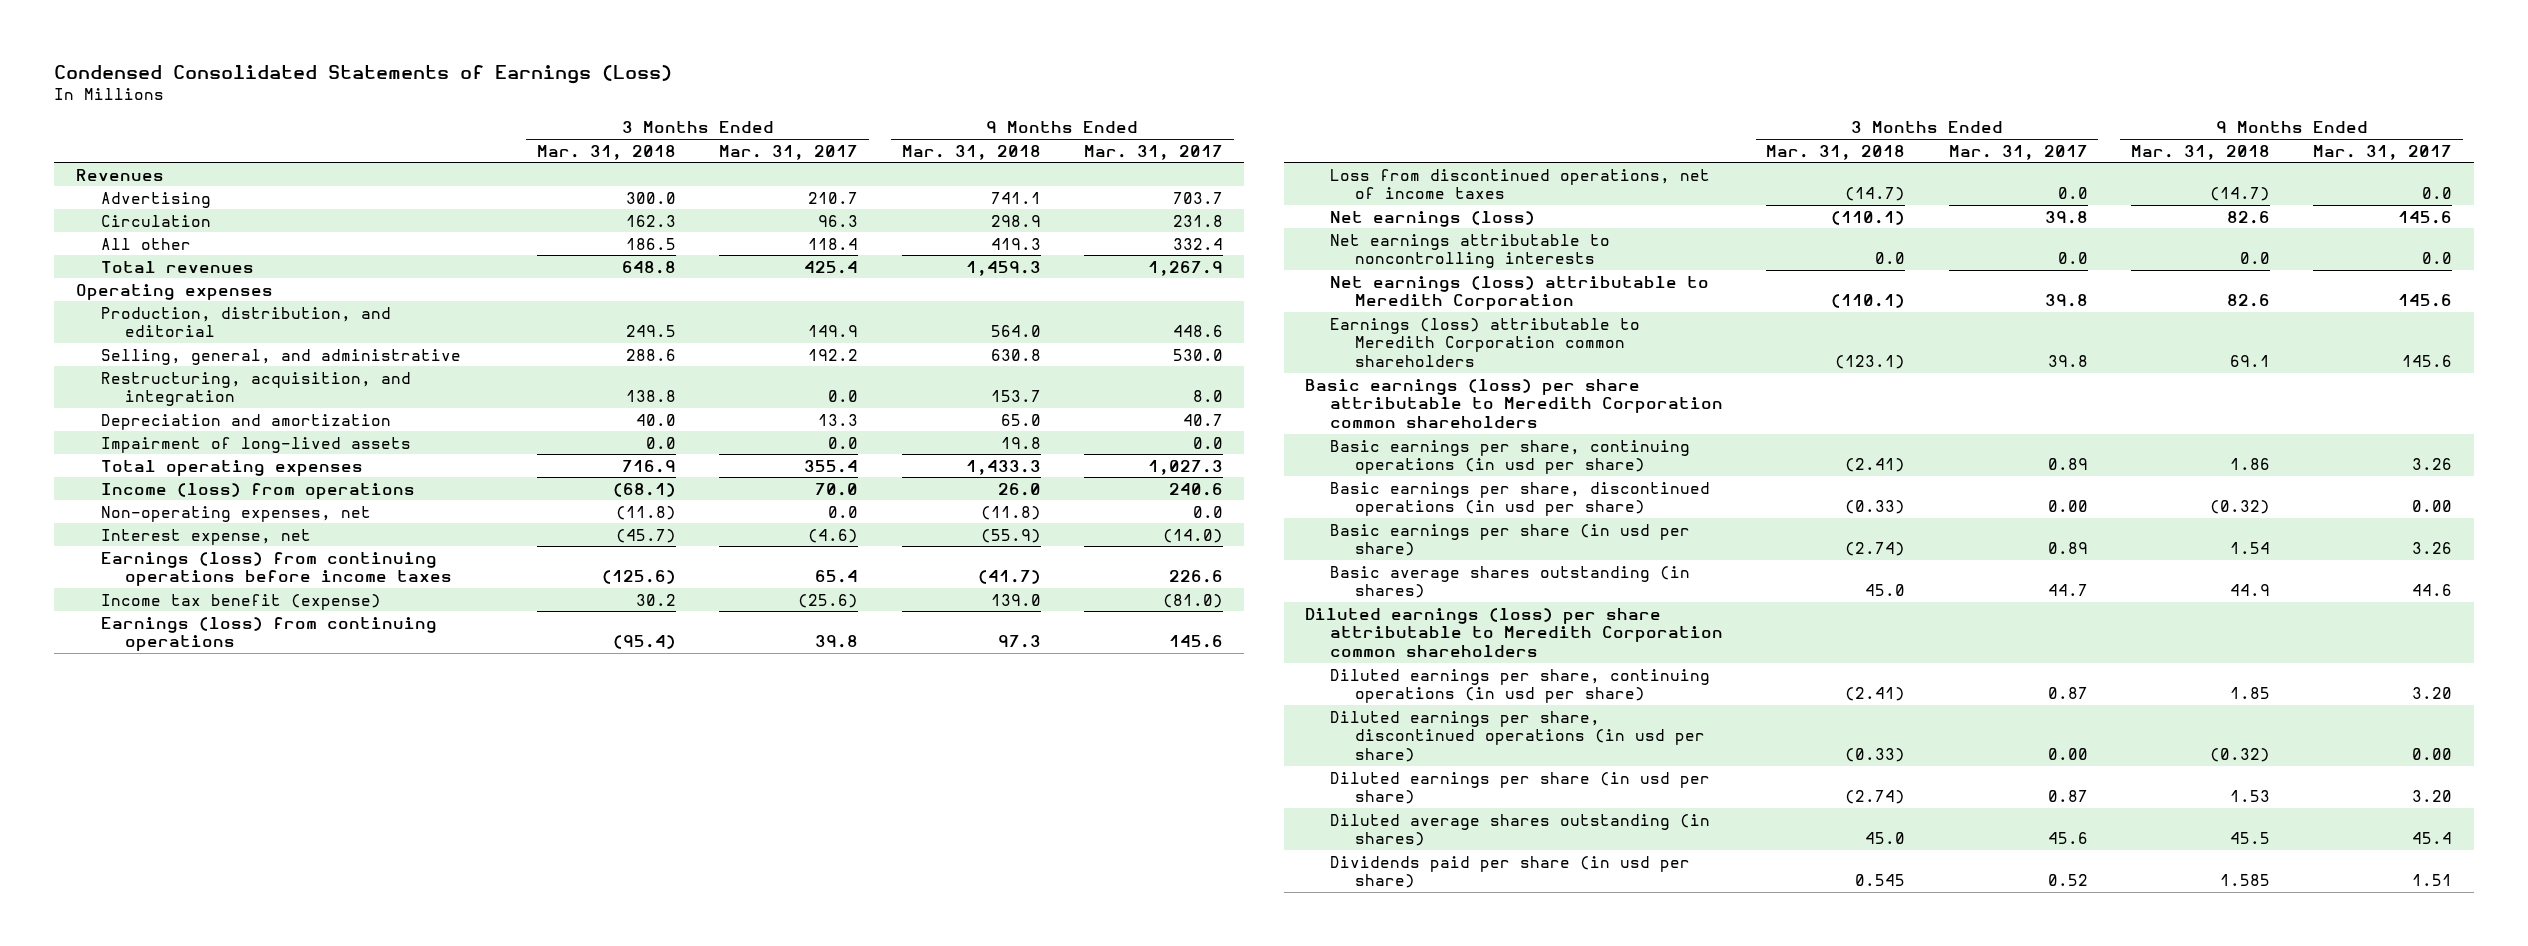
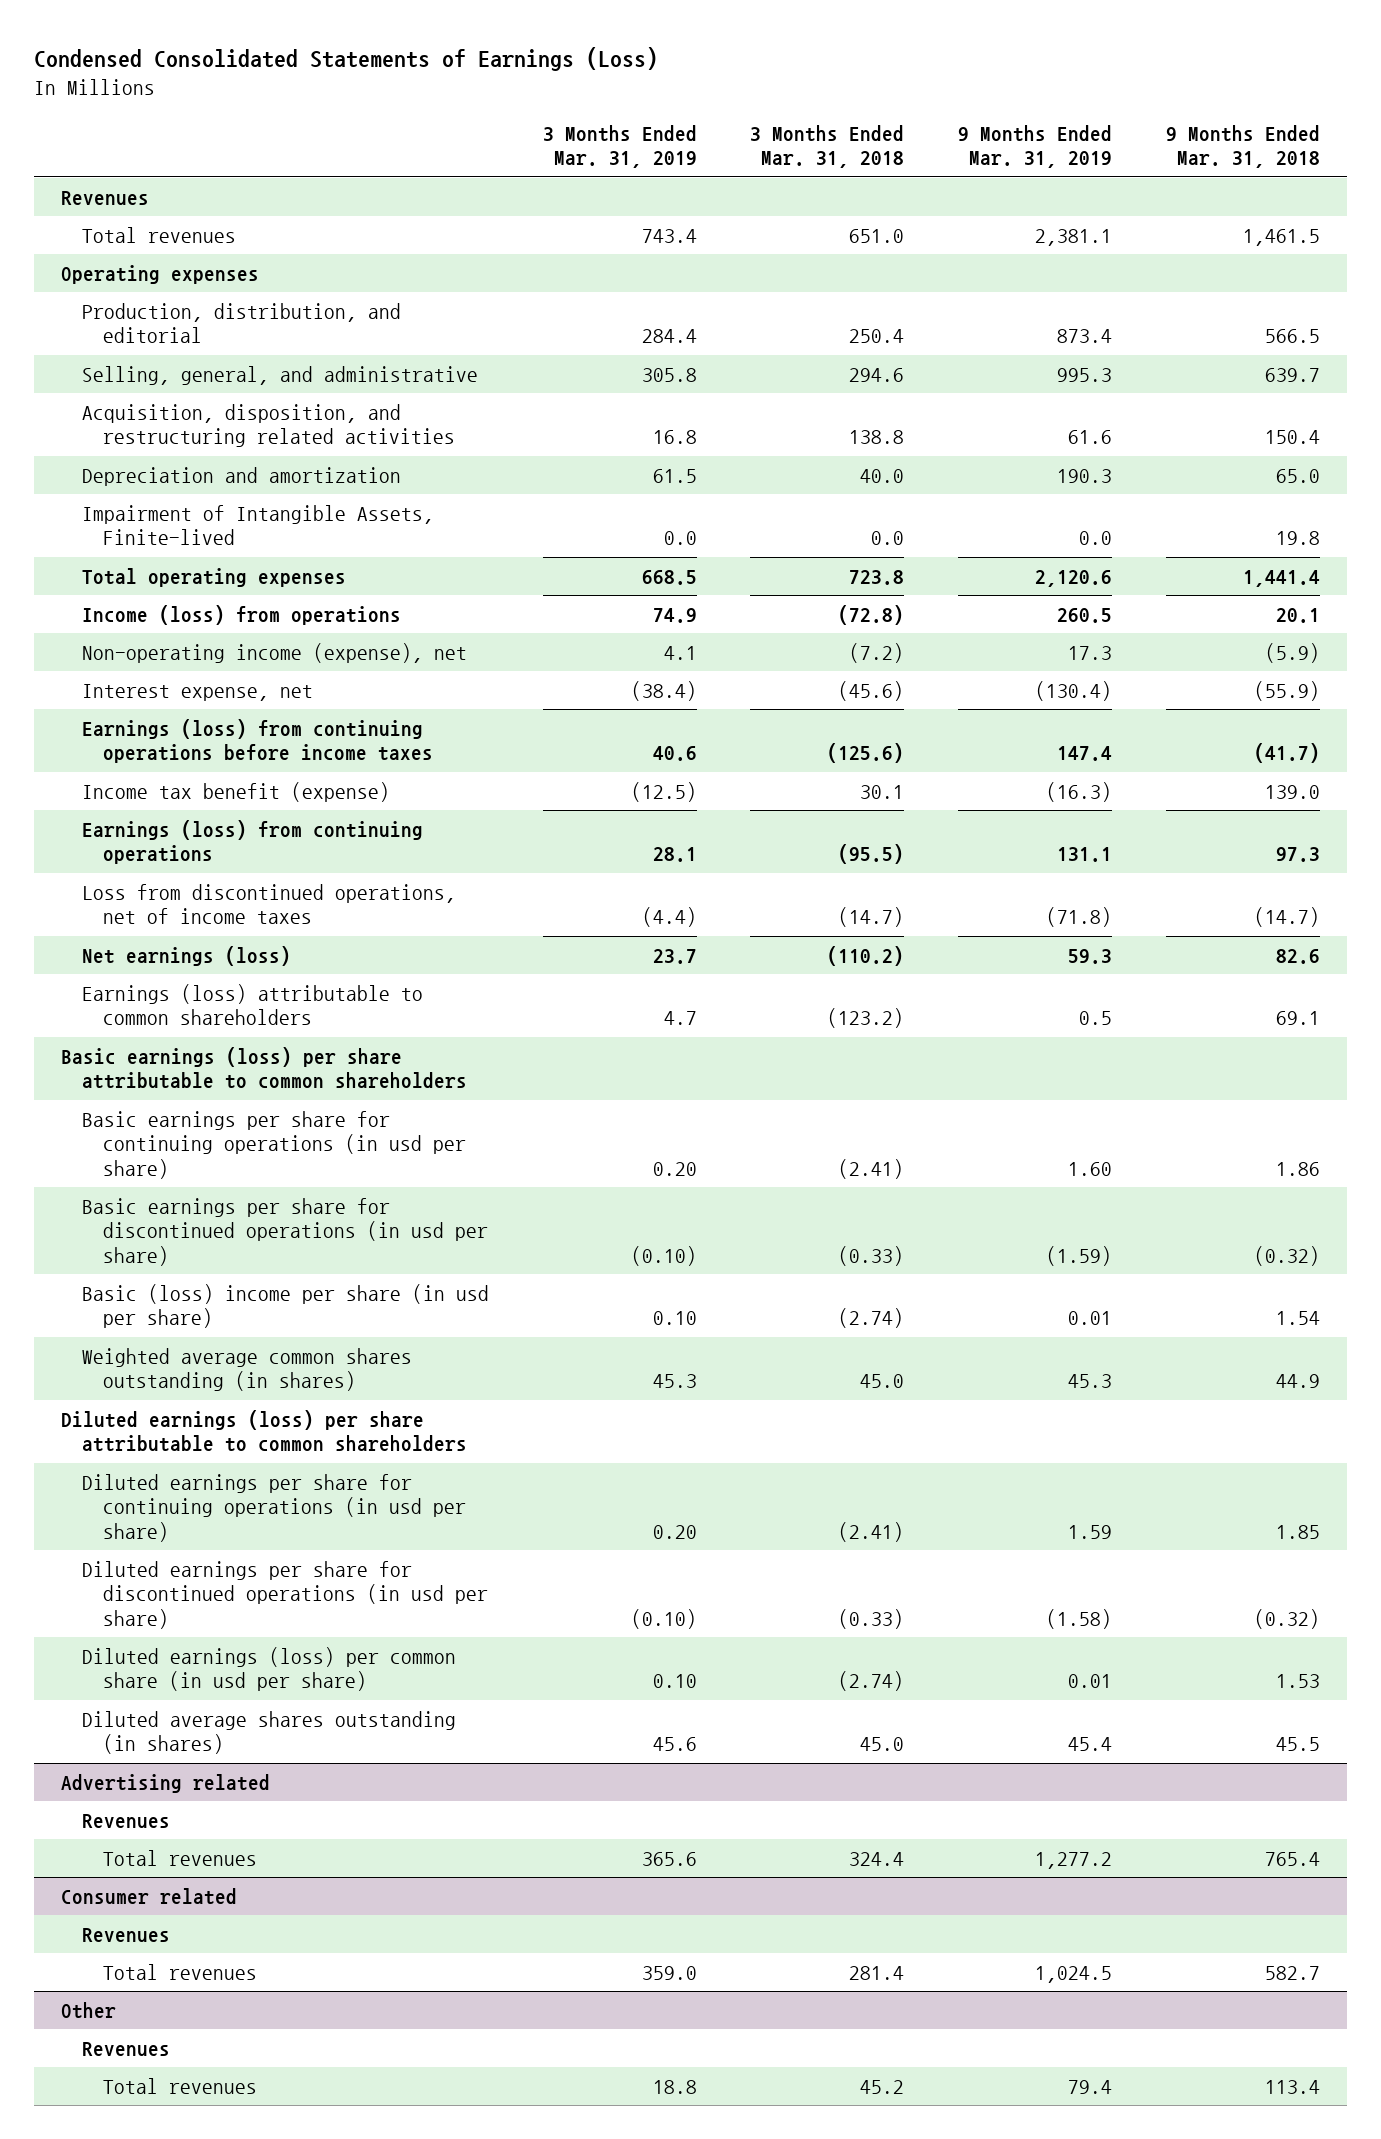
[719,144,859,160] Mar. 31, 2017 -> none
[1083,144,1223,160] Mar. 31, 2017 -> none
none -> [542,124,697,169] 3 Months Ended Mar. 31, 2019
none -> [958,124,1113,169] 9 Months Ended Mar. 31, 2019
[100,191,211,208] Advertising -> none
[100,214,211,227] Circulation -> none
[100,237,191,250] All other -> none
[622,260,677,274] 648.8 -> [849,228,905,243] 651.0
[965,260,1041,276] 1,459.3 -> [1242,228,1320,246] 1,461.5
[626,325,677,338] 249.5 -> [849,329,905,344] 250.4
[990,325,1041,338] 564.0 -> [1264,329,1320,344] 566.5
[626,348,677,361] 288.6 -> [849,367,905,382] 294.6
[990,348,1041,361] 630.8 -> [1264,367,1320,382] 639.7
[100,371,411,407] Restructuring, acquisition, and integration -> [81,403,455,448] Acquisition, disposition, and restructuring related activities
[990,390,1041,403] 153.7 -> [1264,430,1320,445] 150.4
[100,436,411,453] Impairment of long-lived assets -> [81,504,434,546] Impairment of Intangible Assets, Finite-lived
[622,459,677,473] 716.9 -> [849,569,905,585] 723.8
[965,459,1041,475] 1,433.3 -> [1242,569,1320,587] 1,441.4
[613,482,677,497] (68.1) -> [838,604,905,625] (72.8)
[997,482,1041,496] 26.0 -> [1275,607,1320,623] 20.1
[100,505,371,522] Non-operating expenses, net -> [81,642,467,663] Non-operating income (expense), net
[616,505,677,520] (11.8) -> [849,642,905,663] (7.2)
[980,505,1041,520] (11.8) -> [1264,642,1320,663] (5.9)
[616,528,677,543] (45.7) -> [838,680,905,701] (45.6)
[636,593,677,606] 30.2 -> [860,784,905,799] 30.1
[613,635,677,650] (95.4) -> [838,844,905,865] (95.5)
[1330,233,1611,269] Net earnings attributable to noncontrolling interests -> none
[1330,275,1710,311] Net earnings (loss) attributable to Meredith Corporation -> none
[1831,210,1906,225] (110.1) -> [827,945,905,966] (110.2)
[1330,317,1641,368] Earnings (loss) attributable to Meredith Corporation common shareholders -> [81,983,423,1026] Earnings (loss) attributable to common shareholders
[1835,355,1906,370] (123.1) -> [827,1008,905,1029] (123.2)
[1305,378,1724,429] Basic earnings (loss) per share attributable to Meredith Corporation common shareholders -> [60,1046,467,1090] Basic earnings (loss) per share attributable to common shareholders
[1330,439,1691,475] Basic earnings per share, continuing operations (in usd per share) -> [81,1110,466,1179] Basic earnings per share for continuing operations (in usd per share)
[1330,481,1711,517] Basic earnings per share, discontinued operations (in usd per share) -> [81,1197,488,1266] Basic earnings per share for discontinued operations (in usd per share)
[1330,523,1691,557] Basic earnings per share (in usd per share) -> [81,1283,489,1329] Basic (loss) income per share (in usd per share)
[1330,565,1691,599] Basic average shares outstanding (in shares) -> [81,1347,412,1392] Weighted average common shares outstanding (in shares)
[1305,607,1724,658] Diluted earnings (loss) per share attributable to Meredith Corporation common shareholders -> [60,1409,467,1453] Diluted earnings (loss) per share attributable to common shareholders
[1330,668,1711,704] Diluted earnings per share, continuing operations (in usd per share) -> [81,1473,466,1542] Diluted earnings per share for continuing operations (in usd per share)
[1330,710,1705,763] Diluted earnings per share, discontinued operations (in usd per share) -> [81,1560,488,1629] Diluted earnings per share for discontinued operations (in usd per share)
[1330,771,1711,805] Diluted earnings per share (in usd per share) -> [81,1646,456,1692] Diluted earnings (loss) per common share (in usd per share)
[1330,855,1691,889] Dividends paid per share (in usd per share) -> none
none -> [60,1773,270,1793] Advertising related
none -> [81,1813,170,1828] Revenues
none -> [102,1849,257,1866] Total revenues
none -> [60,1887,237,1905] Consumer related
none -> [81,1927,170,1942] Revenues
none -> [102,1963,257,1980] Total revenues
none -> [60,2001,116,2019] Other
none -> [81,2041,170,2056] Revenues
none -> [102,2077,257,2094] Total revenues

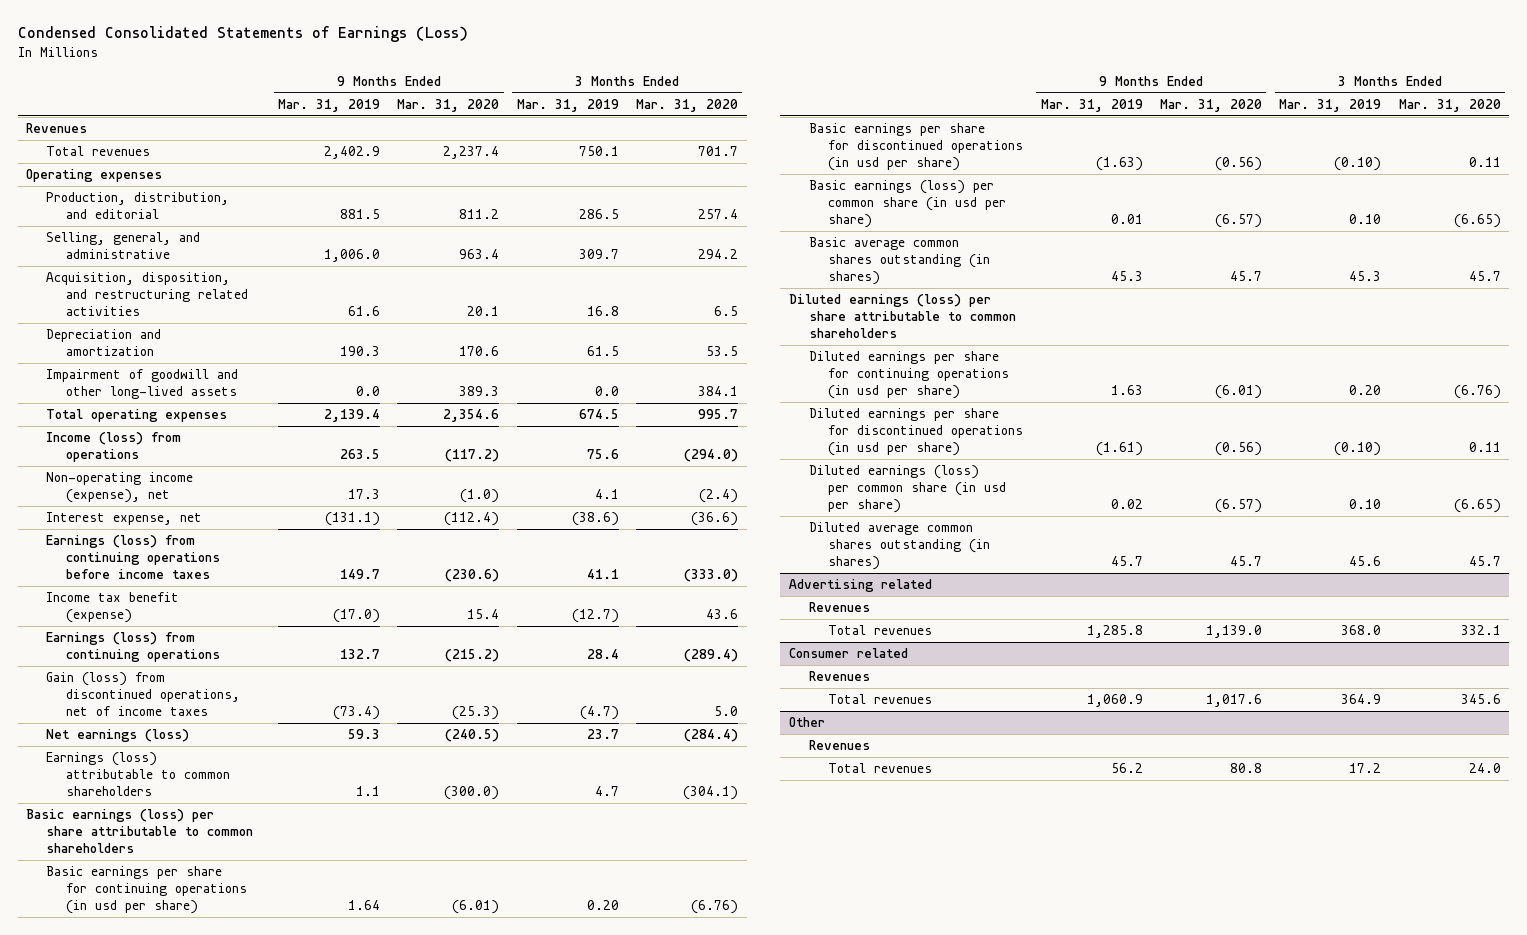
[750,124,905,169] 3 Months Ended Mar. 31, 2018 -> none
[1165,124,1320,169] 9 Months Ended Mar. 31, 2018 -> none
none -> [397,99,500,113] Mar. 31, 2020
none -> [636,99,739,113] Mar. 31, 2020
[641,228,697,243] 743.4 -> [578,146,619,157] 750.1
[1035,228,1113,246] 2,381.1 -> [324,146,381,160] 2,402.9
[641,329,697,344] 284.4 -> [578,208,619,219] 286.5
[1057,329,1113,344] 873.4 -> [340,208,381,219] 881.5
[641,367,697,382] 305.8 -> [578,248,619,259] 309.7
[1057,367,1113,382] 995.3 -> [324,248,381,262] 1,006.0
[81,504,434,546] Impairment of Intangible Assets, Finite-lived -> none
none -> [46,369,239,399] Impairment of goodwill and other long-lived assets
[641,569,697,585] 668.5 -> [578,409,619,420] 674.5
[1035,569,1113,587] 2,120.6 -> [324,409,381,423] 2,139.4
[652,607,697,623] 74.9 -> [586,448,619,459] 75.6
[1057,607,1113,623] 260.5 -> [340,448,381,459] 263.5
[630,680,697,701] (38.4) -> [571,512,619,527] (38.6)
[1035,680,1113,701] (130.4) -> [325,512,381,527] (131.1)
[652,746,697,762] 40.6 -> [586,568,619,579] 41.1
[1057,746,1113,762] 147.4 -> [340,568,381,579] 149.7
[630,781,697,802] (12.5) -> [571,608,619,623] (12.7)
[1046,781,1113,802] (16.3) -> [333,608,381,623] (17.0)
[652,847,697,863] 28.1 -> [586,648,619,659] 28.4
[1057,847,1113,863] 131.1 -> [340,648,381,659] 132.7
[81,883,456,925] Loss from discontinued operations, net of income taxes -> [46,672,240,716] Gain (loss) from discontinued operations, net of income taxes
[641,907,697,928] (4.4) -> [579,705,619,720] (4.7)
[1046,907,1113,928] (71.8) -> [333,705,381,720] (73.4)
[1079,1011,1113,1026] 0.5 -> [356,785,381,796] 1.1
[1068,1161,1113,1176] 1.60 -> [348,899,381,910] 1.64
[1046,1245,1113,1266] (1.59) -> [1095,156,1143,171] (1.63)
[81,1283,489,1329] Basic (loss) income per share (in usd per share) -> [808,180,1007,228] Basic earnings (loss) per common share (in usd per share)
[81,1347,412,1392] Weighted average common shares outstanding (in shares) -> [808,237,991,285] Basic average common shares outstanding (in shares)
[1068,1524,1113,1539] 1.59 -> [1110,384,1143,395] 1.63
[1046,1608,1113,1629] (1.58) -> [1095,441,1143,456] (1.61)
[1068,1674,1113,1689] 0.01 -> [1110,498,1143,509] 0.02
[81,1710,456,1755] Diluted average shares outstanding (in shares) -> [808,522,991,570] Diluted average common shares outstanding (in shares)
[1068,1737,1113,1752] 45.4 -> [1110,555,1143,566] 45.7
[641,1851,697,1866] 365.6 -> [1341,625,1382,636] 368.0
[1035,1851,1113,1869] 1,277.2 -> [1086,625,1143,639] 1,285.8
[641,1965,697,1980] 359.0 -> [1341,694,1382,705] 364.9
[1035,1965,1113,1983] 1,024.5 -> [1086,694,1143,708] 1,060.9
[652,2079,697,2094] 18.8 -> [1349,763,1382,774] 17.2
[1068,2079,1113,2094] 79.4 -> [1110,763,1143,774] 56.2

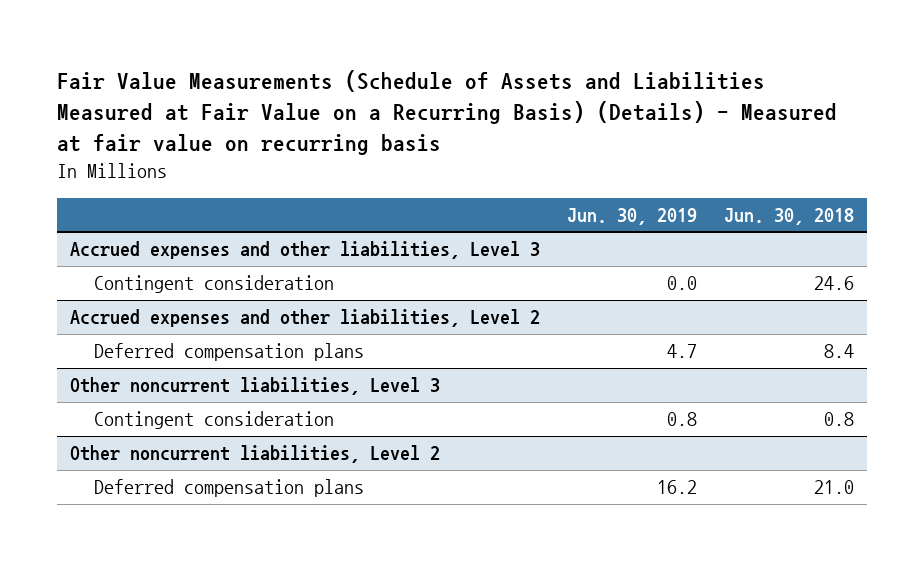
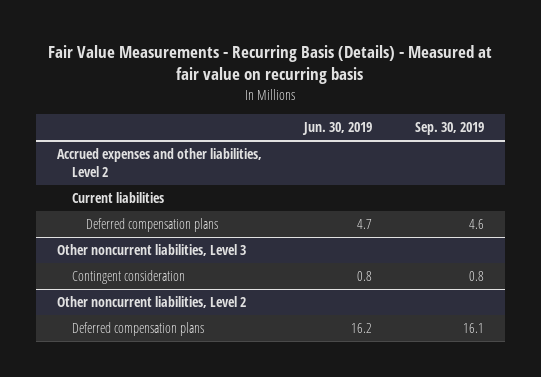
[56,70,837,156] Fair Value Measurements (Schedule of Assets and Liabilities Measured at Fair Value on a Recurring Basis) (Details) - Measured at fair value on recurring basis -> [48,45,493,85] Fair Value Measurements - Recurring Basis (Details) - Measured at fair value on recurring basis
[723,207,854,225] Jun. 30, 2018 -> none
none -> [414,121,484,135] Sep. 30, 2019
[70,241,541,260] Accrued expenses and other liabilities, Level 3 -> none
[93,275,334,294] Contingent consideration -> none
none -> [71,192,164,204] Current liabilities

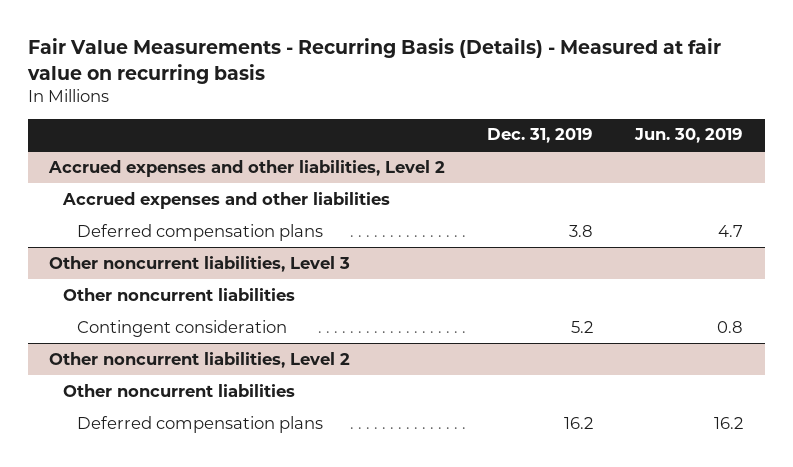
[414,121,484,135] Sep. 30, 2019 -> none
none -> [487,128,594,144] Dec. 31, 2019
[71,192,164,204] Current liabilities -> [62,191,391,209] Accrued expenses and other liabilities
none -> [63,287,296,301] Other noncurrent liabilities
none -> [63,383,296,397] Other noncurrent liabilities

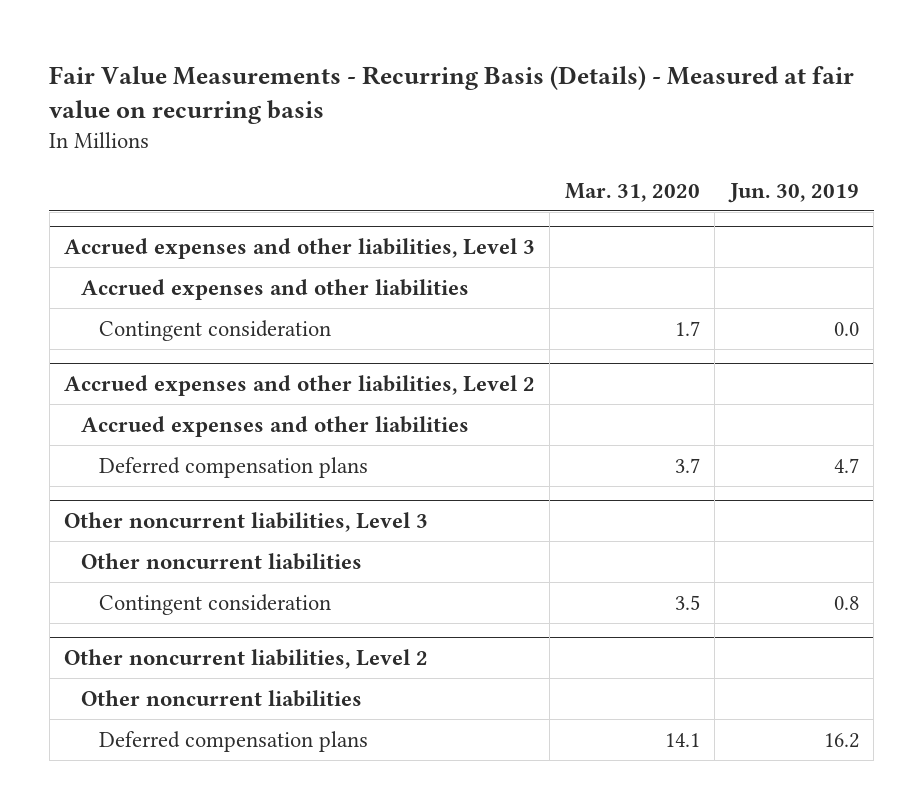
[487,128,594,144] Dec. 31, 2019 -> none
none -> [564,182,700,202] Mar. 31, 2020
none -> [63,237,535,259] Accrued expenses and other liabilities, Level 3
none -> [81,278,470,300] Accrued expenses and other liabilities
none -> [98,319,331,341] Contingent consideration

